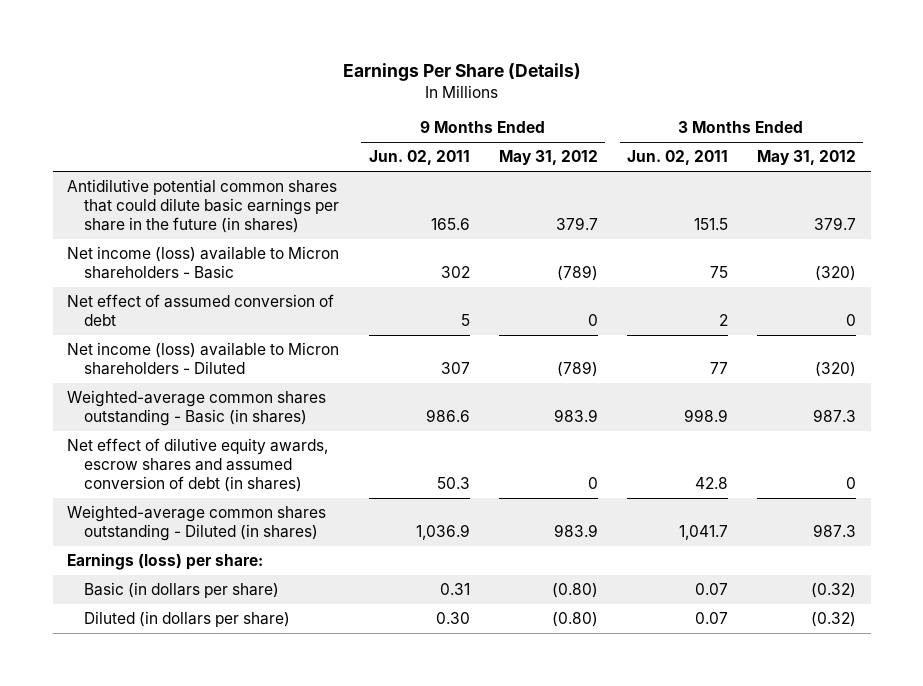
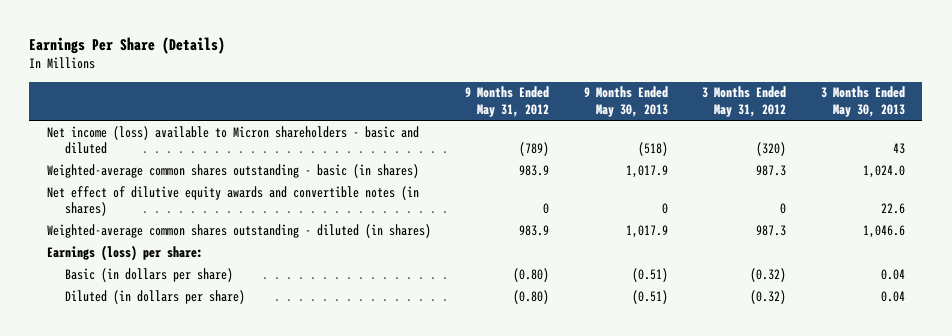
[368,150,470,166] Jun. 02, 2011 -> none
[626,150,728,166] Jun. 02, 2011 -> none
none -> [583,86,668,118] 9 Months Ended May 30, 2013
none -> [821,86,906,118] 3 Months Ended May 30, 2013
[67,179,340,234] Antidilutive potential common shares that could dilute basic earnings per share in the future (in shares) -> none
[67,294,335,327] Net effect of assumed conversion of debt -> none
[67,342,340,376] Net income (loss) available to Micron shareholders - Diluted -> none
[67,246,340,280] Net income (loss) available to Micron shareholders - Basic -> [46,125,419,155] Net income (loss) available to Micron shareholders - basic and diluted
[67,390,327,427] Weighted-average common shares outstanding - Basic (in shares) -> [46,163,419,178] Weighted-average common shares outstanding - basic (in shares)
[67,438,329,493] Net effect of dilutive equity awards, escrow shares and assumed conversion of debt (in shares) -> [46,185,419,217] Net effect of dilutive equity awards and convertible notes (in shares)
[67,505,327,542] Weighted-average common shares outstanding - Diluted (in shares) -> [46,223,431,238] Weighted-average common shares outstanding - diluted (in shares)

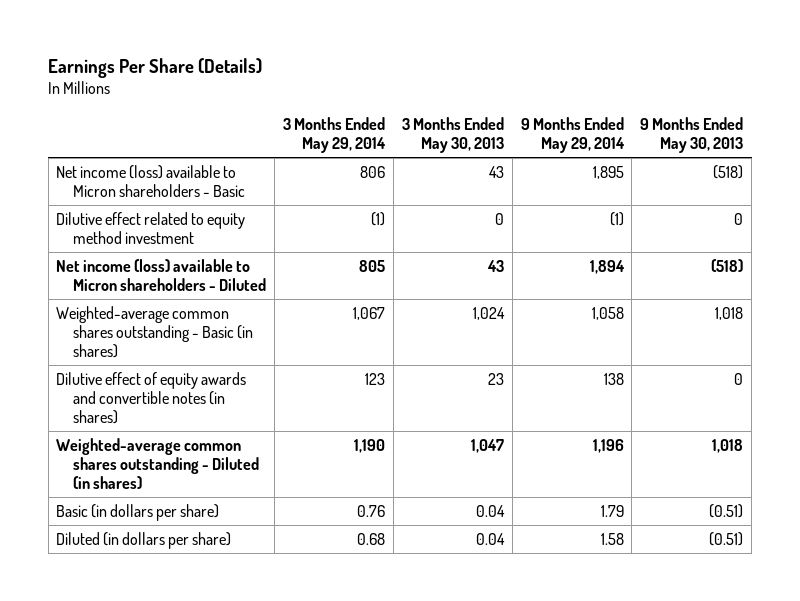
[465,86,550,118] 9 Months Ended May 31, 2012 -> none
[702,86,787,118] 3 Months Ended May 31, 2012 -> none
none -> [283,117,387,154] 3 Months Ended May 29, 2014
none -> [520,117,625,154] 9 Months Ended May 29, 2014
[46,244,203,261] Earnings (loss) per share: -> none
[46,125,419,155] Net income (loss) available to Micron shareholders - basic and diluted -> [56,164,246,197] Net income (loss) available to Micron shareholders - Basic
none -> [56,211,246,244] Dilutive effect related to equity method investment
none -> [56,258,267,291] Net income (loss) available to Micron shareholders - Diluted
[46,163,419,178] Weighted-average common shares outstanding - basic (in shares) -> [56,305,254,358] Weighted-average common shares outstanding - Basic (in shares)
[625,164,668,178] 1,017.9 -> [715,306,744,320] 1,018
[863,164,906,178] 1,024.0 -> [472,306,505,320] 1,024
[46,185,419,217] Net effect of dilutive equity awards and convertible notes (in shares) -> [56,371,247,424] Dilutive effect of equity awards and convertible notes (in shares)
[881,203,906,215] 22.6 -> [487,372,504,385] 23
[46,223,431,238] Weighted-average common shares outstanding - diluted (in shares) -> [56,437,260,489] Weighted-average common shares outstanding - Diluted (in shares)
[625,224,668,238] 1,017.9 -> [712,438,744,453] 1,018
[863,224,906,238] 1,046.6 -> [470,438,504,453] 1,047

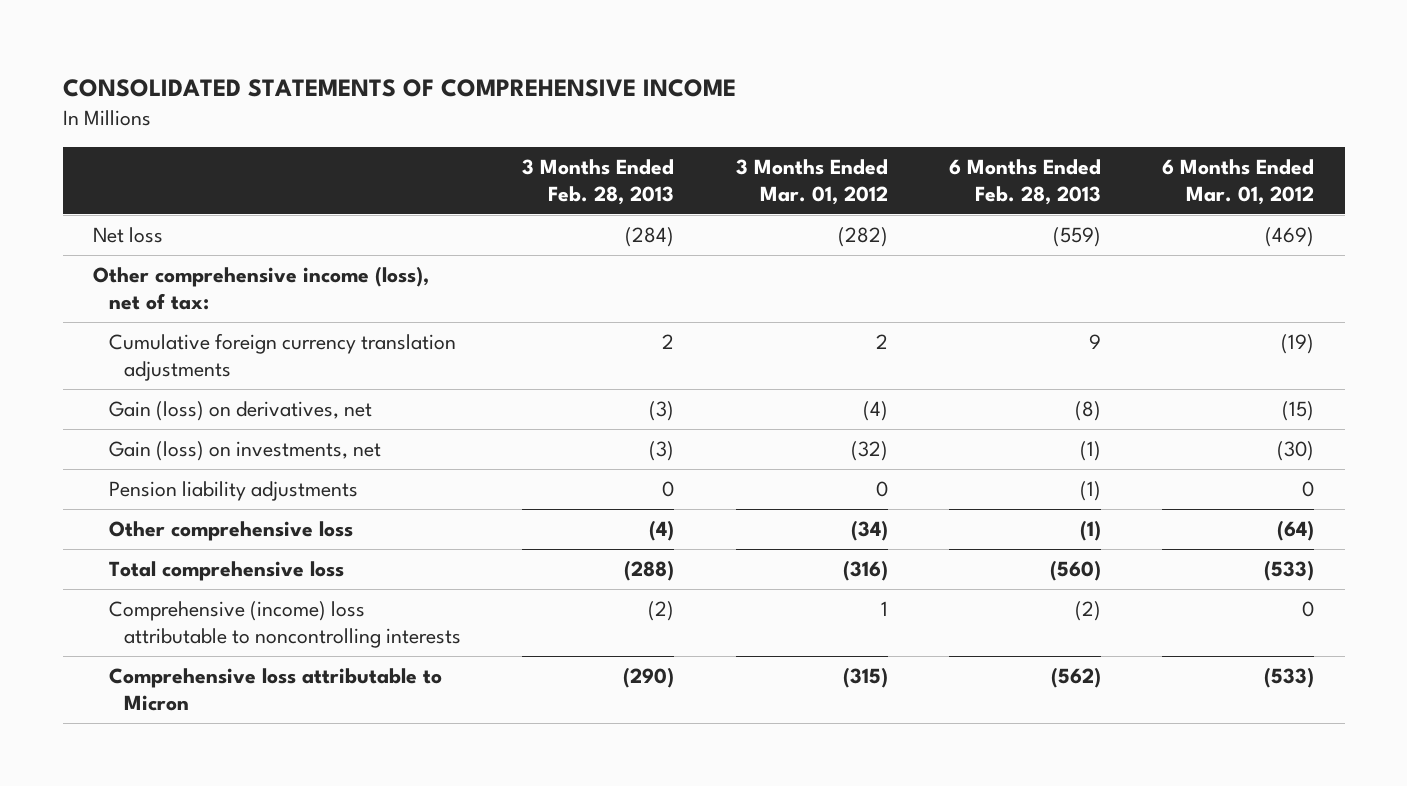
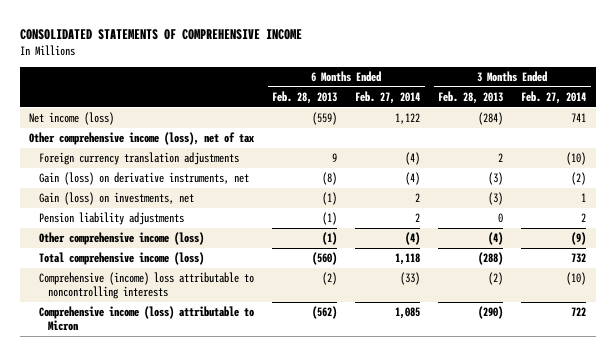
[735,159,888,205] 3 Months Ended Mar. 01, 2012 -> none
[1161,159,1314,205] 6 Months Ended Mar. 01, 2012 -> none
none -> [355,91,421,105] Feb. 27, 2014
none -> [521,91,587,105] Feb. 27, 2014
[93,227,164,244] Net loss -> [28,112,114,126] Net income (loss)
[93,266,430,311] Other comprehensive income (loss), net of tax: -> [28,132,254,146] Other comprehensive income (loss), net of tax
[108,333,456,382] Cumulative foreign currency translation adjustments -> [38,152,239,166] Foreign currency translation adjustments
[108,401,372,422] Gain (loss) on derivatives, net -> [38,172,249,186] Gain (loss) on derivative instruments, net
[108,521,353,542] Other comprehensive loss -> [38,232,204,246] Other comprehensive income (loss)
[108,561,344,582] Total comprehensive loss -> [38,252,204,266] Total comprehensive income (loss)
[108,668,442,712] Comprehensive loss attributable to Micron -> [38,306,254,332] Comprehensive income (loss) attributable to Micron

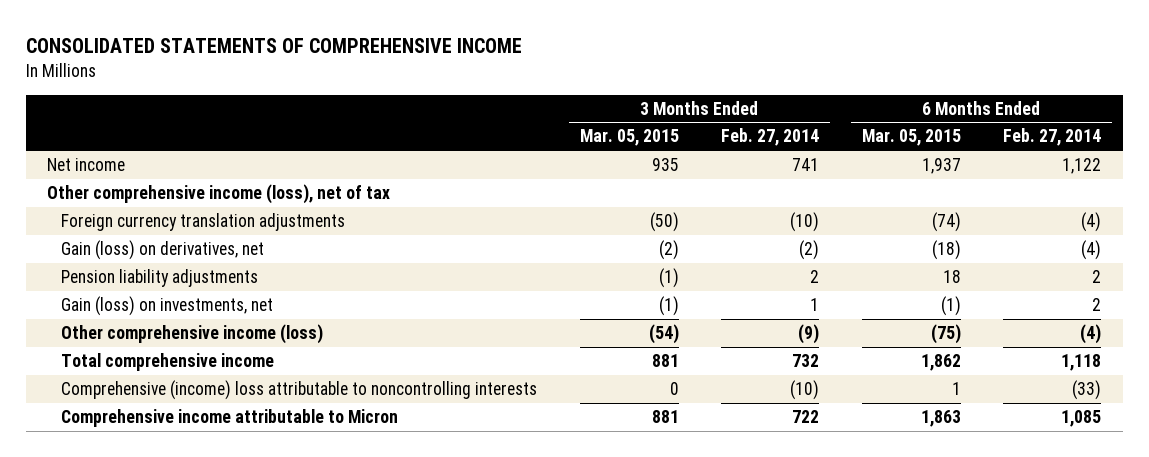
[272,91,338,105] Feb. 28, 2013 -> none
[438,91,504,105] Feb. 28, 2013 -> none
none -> [579,129,679,147] Mar. 05, 2015
none -> [861,129,961,147] Mar. 05, 2015
[28,112,114,126] Net income (loss) -> [47,158,126,172] Net income
[38,172,249,186] Gain (loss) on derivative instruments, net -> [61,240,265,261] Gain (loss) on derivatives, net
[38,192,194,206] Gain (loss) on investments, net -> [61,296,274,317] Gain (loss) on investments, net
[38,252,204,266] Total comprehensive income (loss) -> [61,353,275,372] Total comprehensive income
[38,306,254,332] Comprehensive income (loss) attributable to Micron -> [61,409,399,428] Comprehensive income attributable to Micron

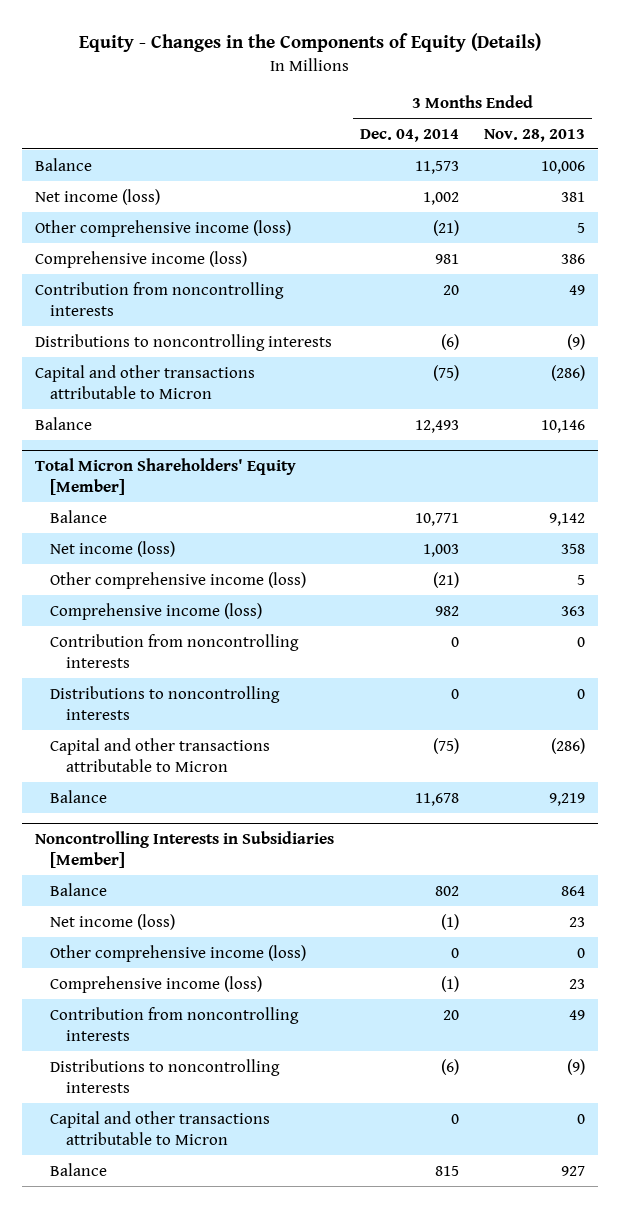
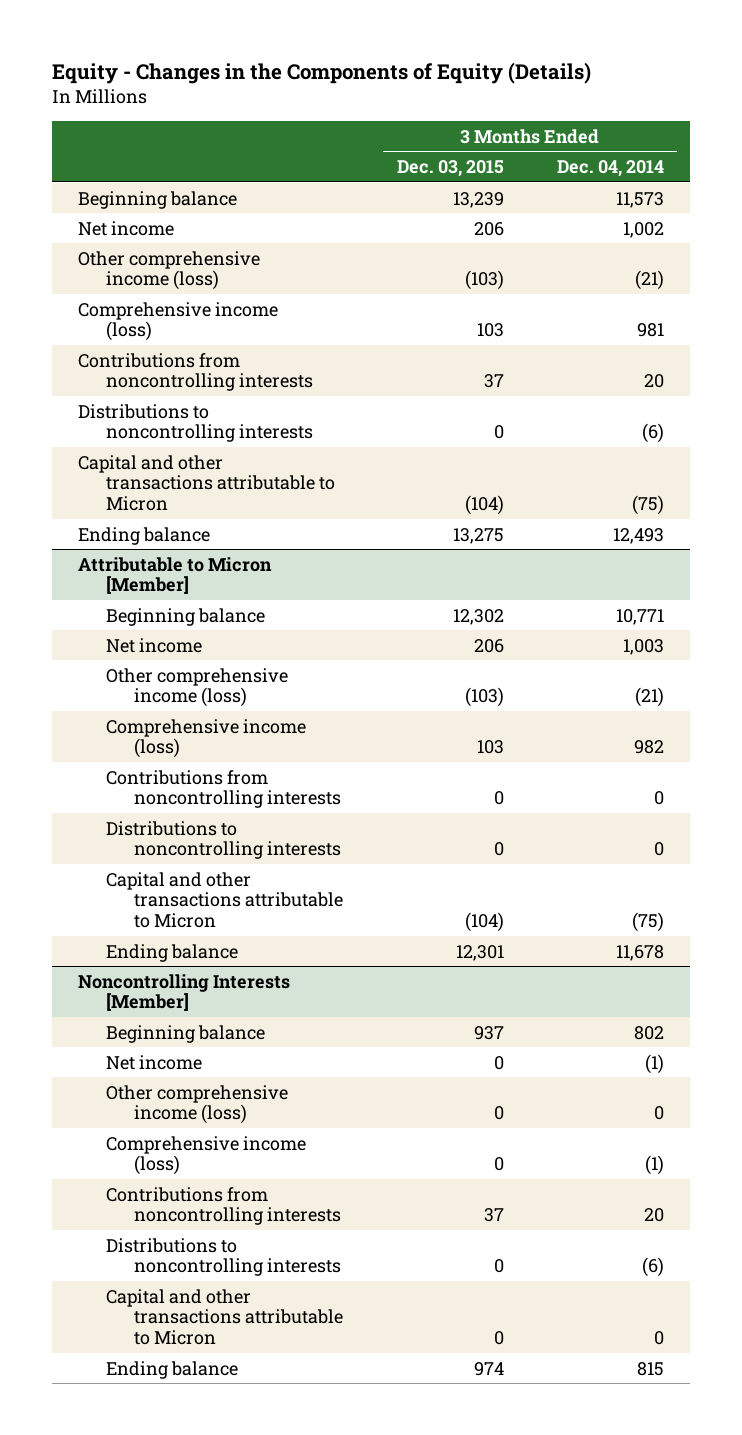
[484,128,586,142] Nov. 28, 2013 -> none
none -> [396,159,504,177] Dec. 03, 2015
[35,157,93,171] Balance -> [78,190,238,209] Beginning balance
[35,188,161,205] Net income (loss) -> [78,220,175,236] Net income
[35,281,285,316] Contribution from noncontrolling interests -> [78,352,314,392] Contributions from noncontrolling interests
[35,416,93,430] Balance -> [78,526,211,545] Ending balance
[35,458,297,496] Total Micron Shareholders' Equity [Member] -> [78,556,273,595] Attributable to Micron [Member]
[50,509,108,523] Balance -> [106,607,266,626] Beginning balance
[50,540,176,557] Net income (loss) -> [106,637,203,653] Net income
[50,633,300,668] Contribution from noncontrolling interests -> [106,769,342,809] Contributions from noncontrolling interests
[50,789,108,803] Balance -> [106,943,239,962] Ending balance
[35,831,335,869] Noncontrolling Interests in Subsidiaries [Member] -> [78,973,291,1012] Noncontrolling Interests [Member]
[50,882,108,896] Balance -> [106,1024,266,1043] Beginning balance
[50,913,176,930] Net income (loss) -> [106,1054,203,1070] Net income
[50,1006,300,1041] Contribution from noncontrolling interests -> [106,1186,342,1226] Contributions from noncontrolling interests
[50,1162,108,1176] Balance -> [106,1360,239,1379] Ending balance

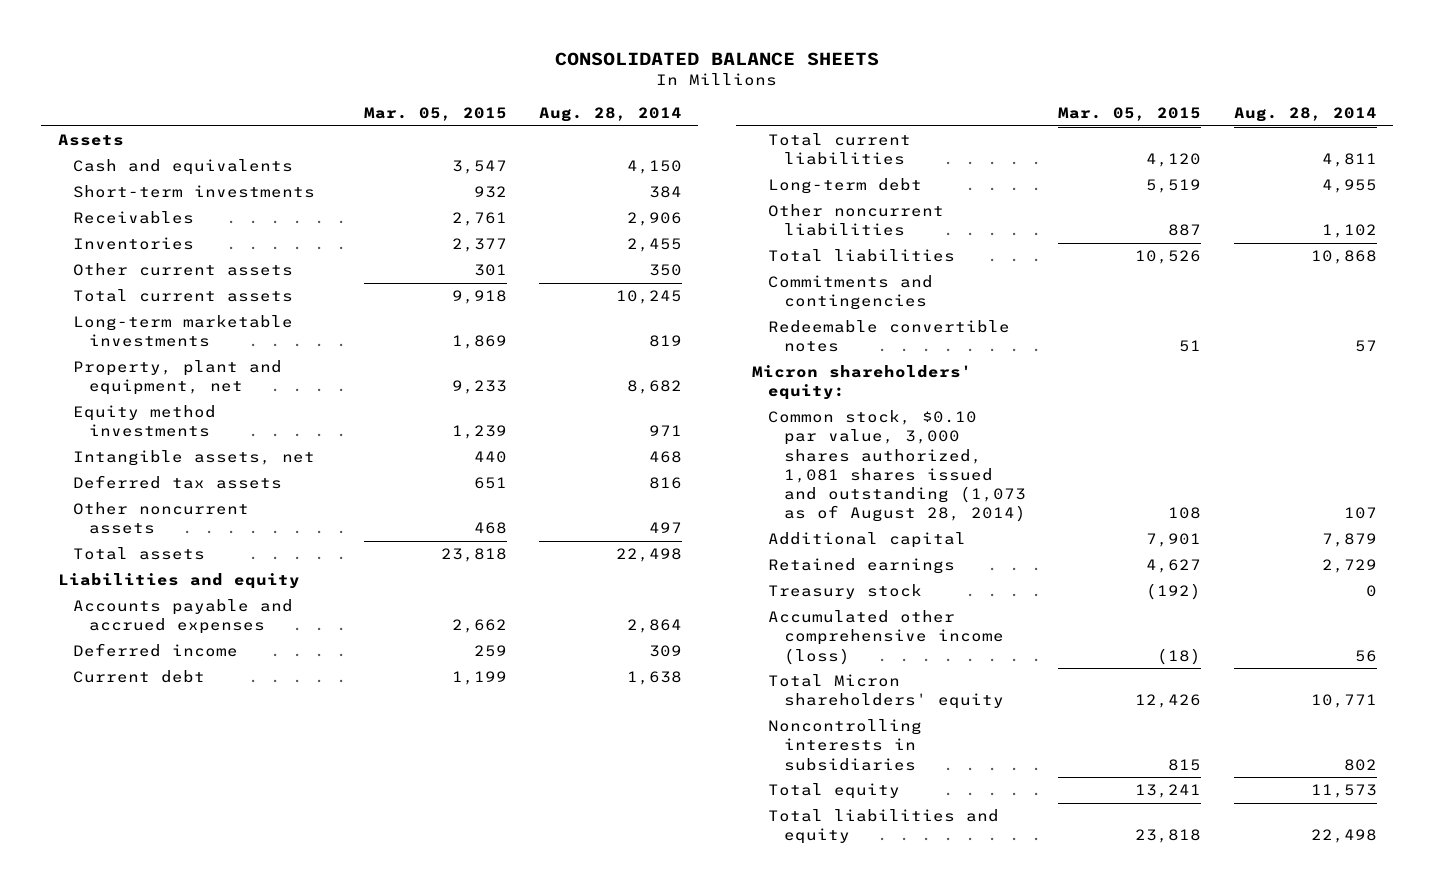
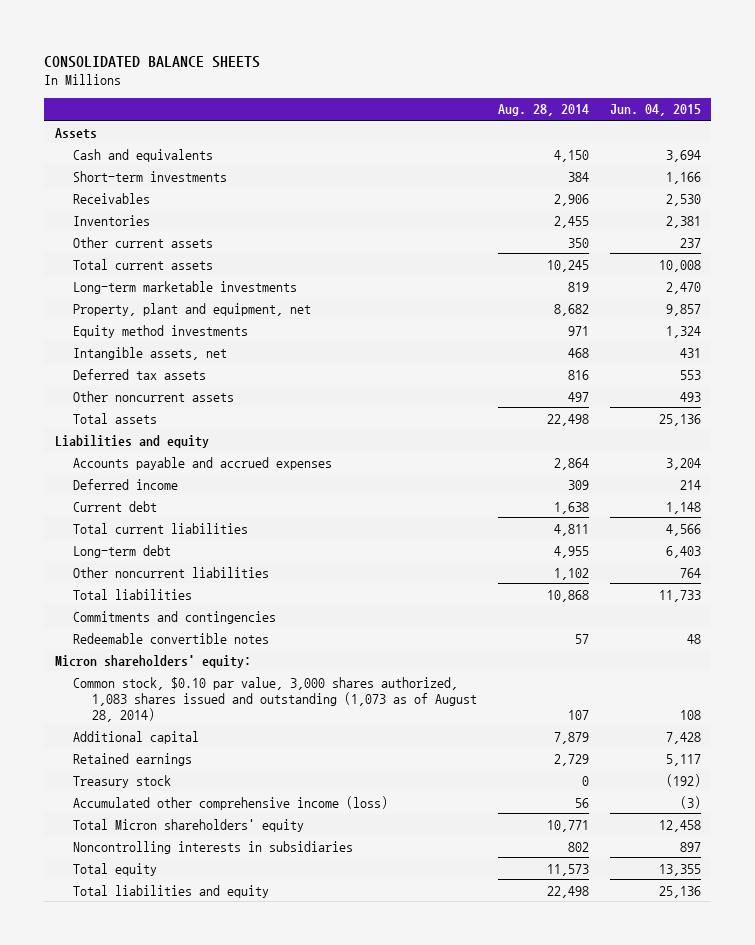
[363,107,507,122] Mar. 05, 2015 -> none
none -> [609,104,701,117] Jun. 04, 2015
[767,410,1026,523] Common stock, $0.10 par value, 3,000 shares authorized, 1,081 shares issued and outstanding (1,073 as of August 28, 2014) -> [73,676,477,722] Common stock, $0.10 par value, 3,000 shares authorized, 1,083 shares issued and outstanding (1,073 as of August 28, 2014)

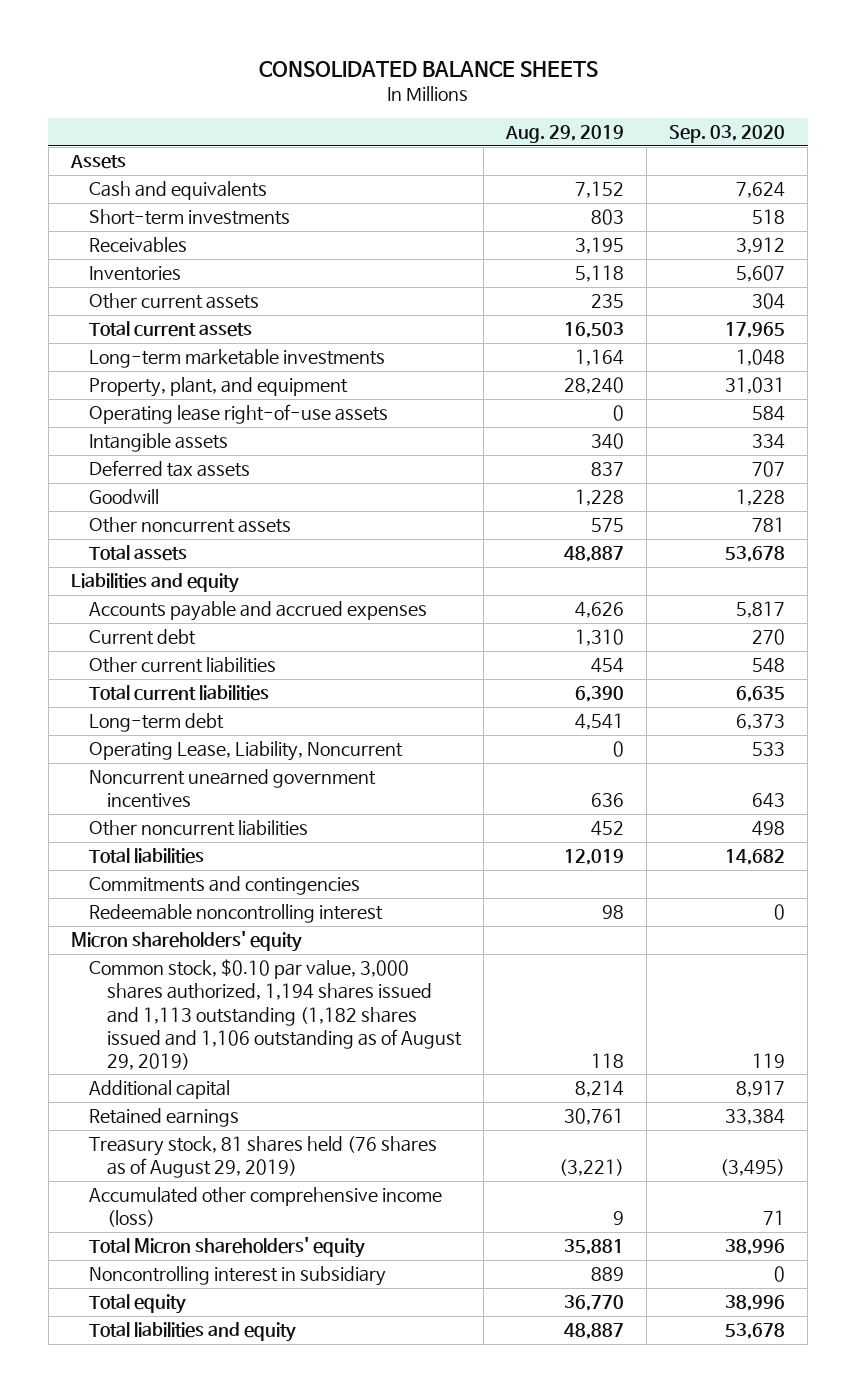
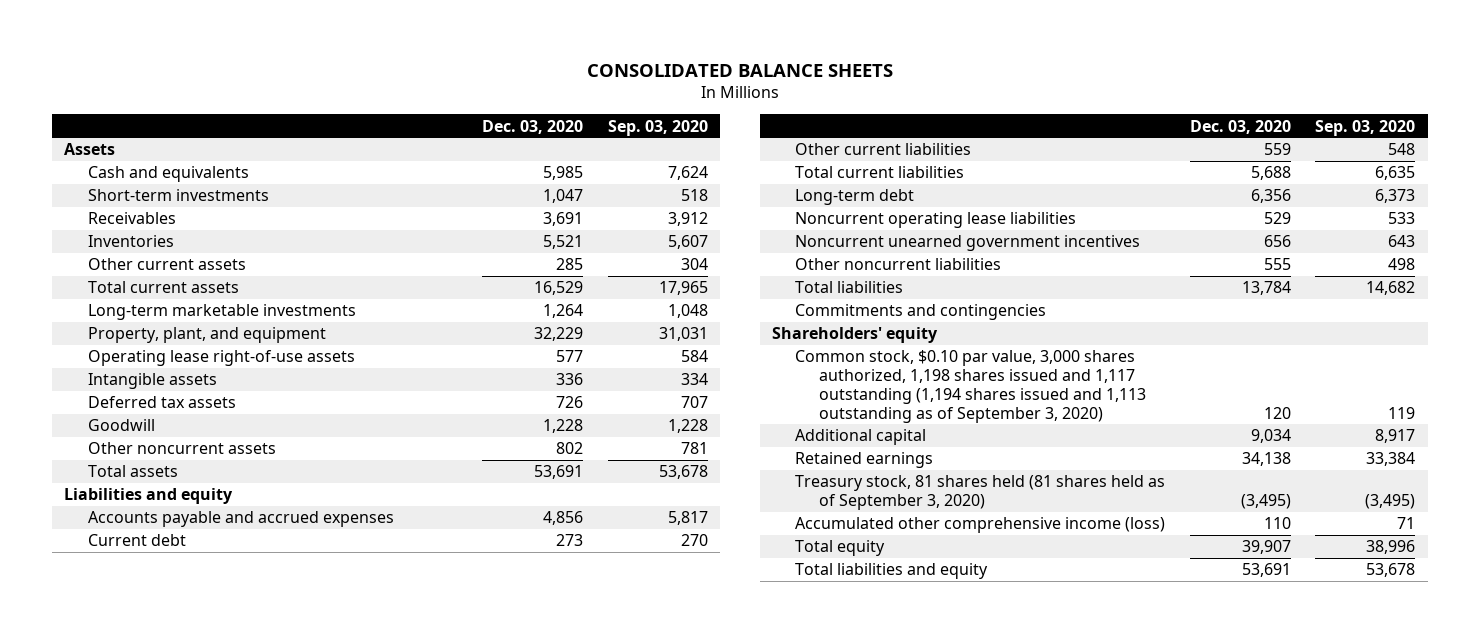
[504,125,624,144] Aug. 29, 2019 -> none
none -> [482,119,584,134] Dec. 03, 2020
[88,741,403,762] Operating Lease, Liability, Noncurrent -> [795,212,1077,229] Noncurrent operating lease liabilities
[88,904,383,924] Redeemable noncontrolling interest -> none
[70,931,302,953] Micron shareholders' equity -> [772,327,939,344] Shareholders' equity
[88,959,462,1070] Common stock, $0.10 par value, 3,000 shares authorized, 1,194 shares issued and 1,113 outstanding (1,182 shares issued and 1,106 outstanding as of August 29, 2019) -> [795,350,1146,423] Common stock, $0.10 par value, 3,000 shares authorized, 1,198 shares issued and 1,117 outstanding (1,194 shares issued and 1,113 outstanding as of September 3, 2020)
[88,1136,437,1179] Treasury stock, 81 shares held (76 shares as of August 29, 2019) -> [795,475,1166,511] Treasury stock, 81 shares held (81 shares held as of September 3, 2020)
[88,1237,365,1259] Total Micron shareholders' equity -> none
[88,1266,386,1287] Noncontrolling interest in subsidiary -> none

